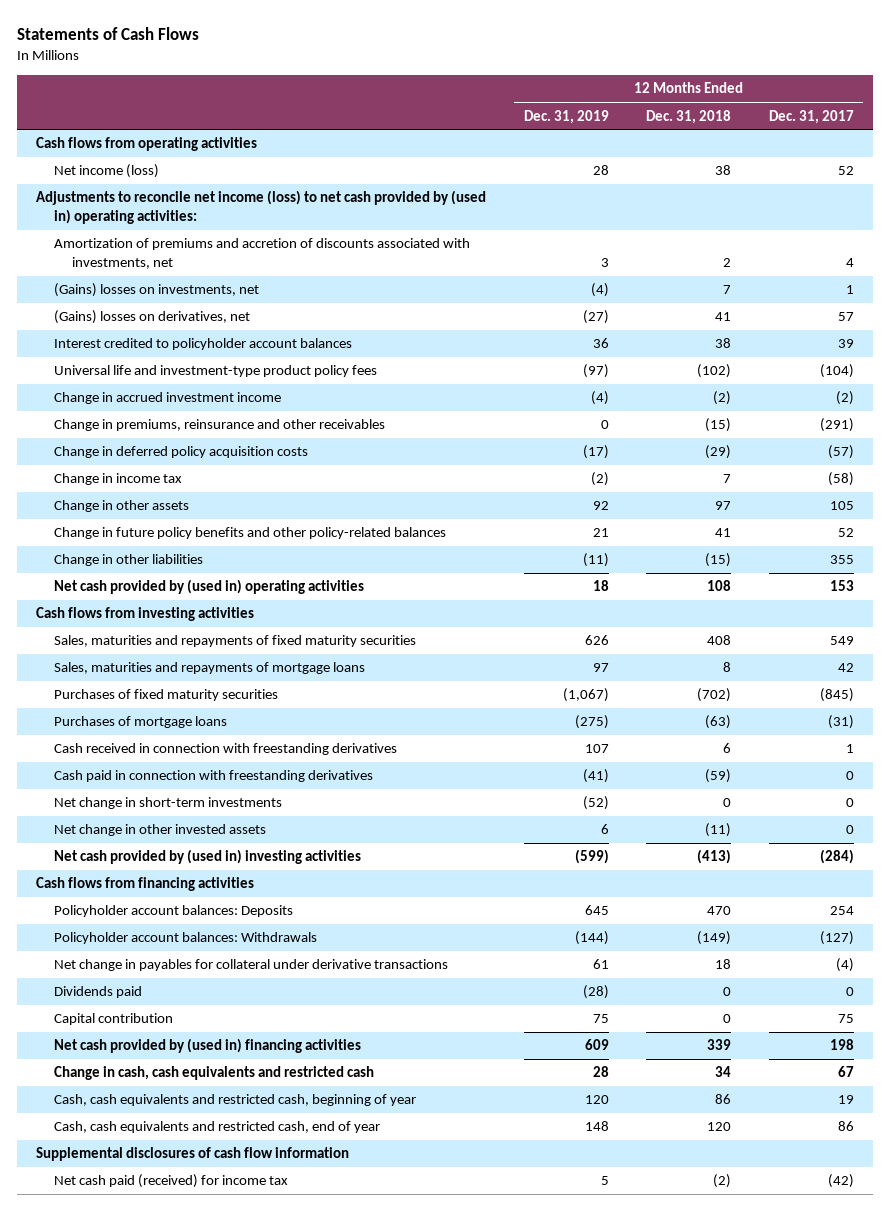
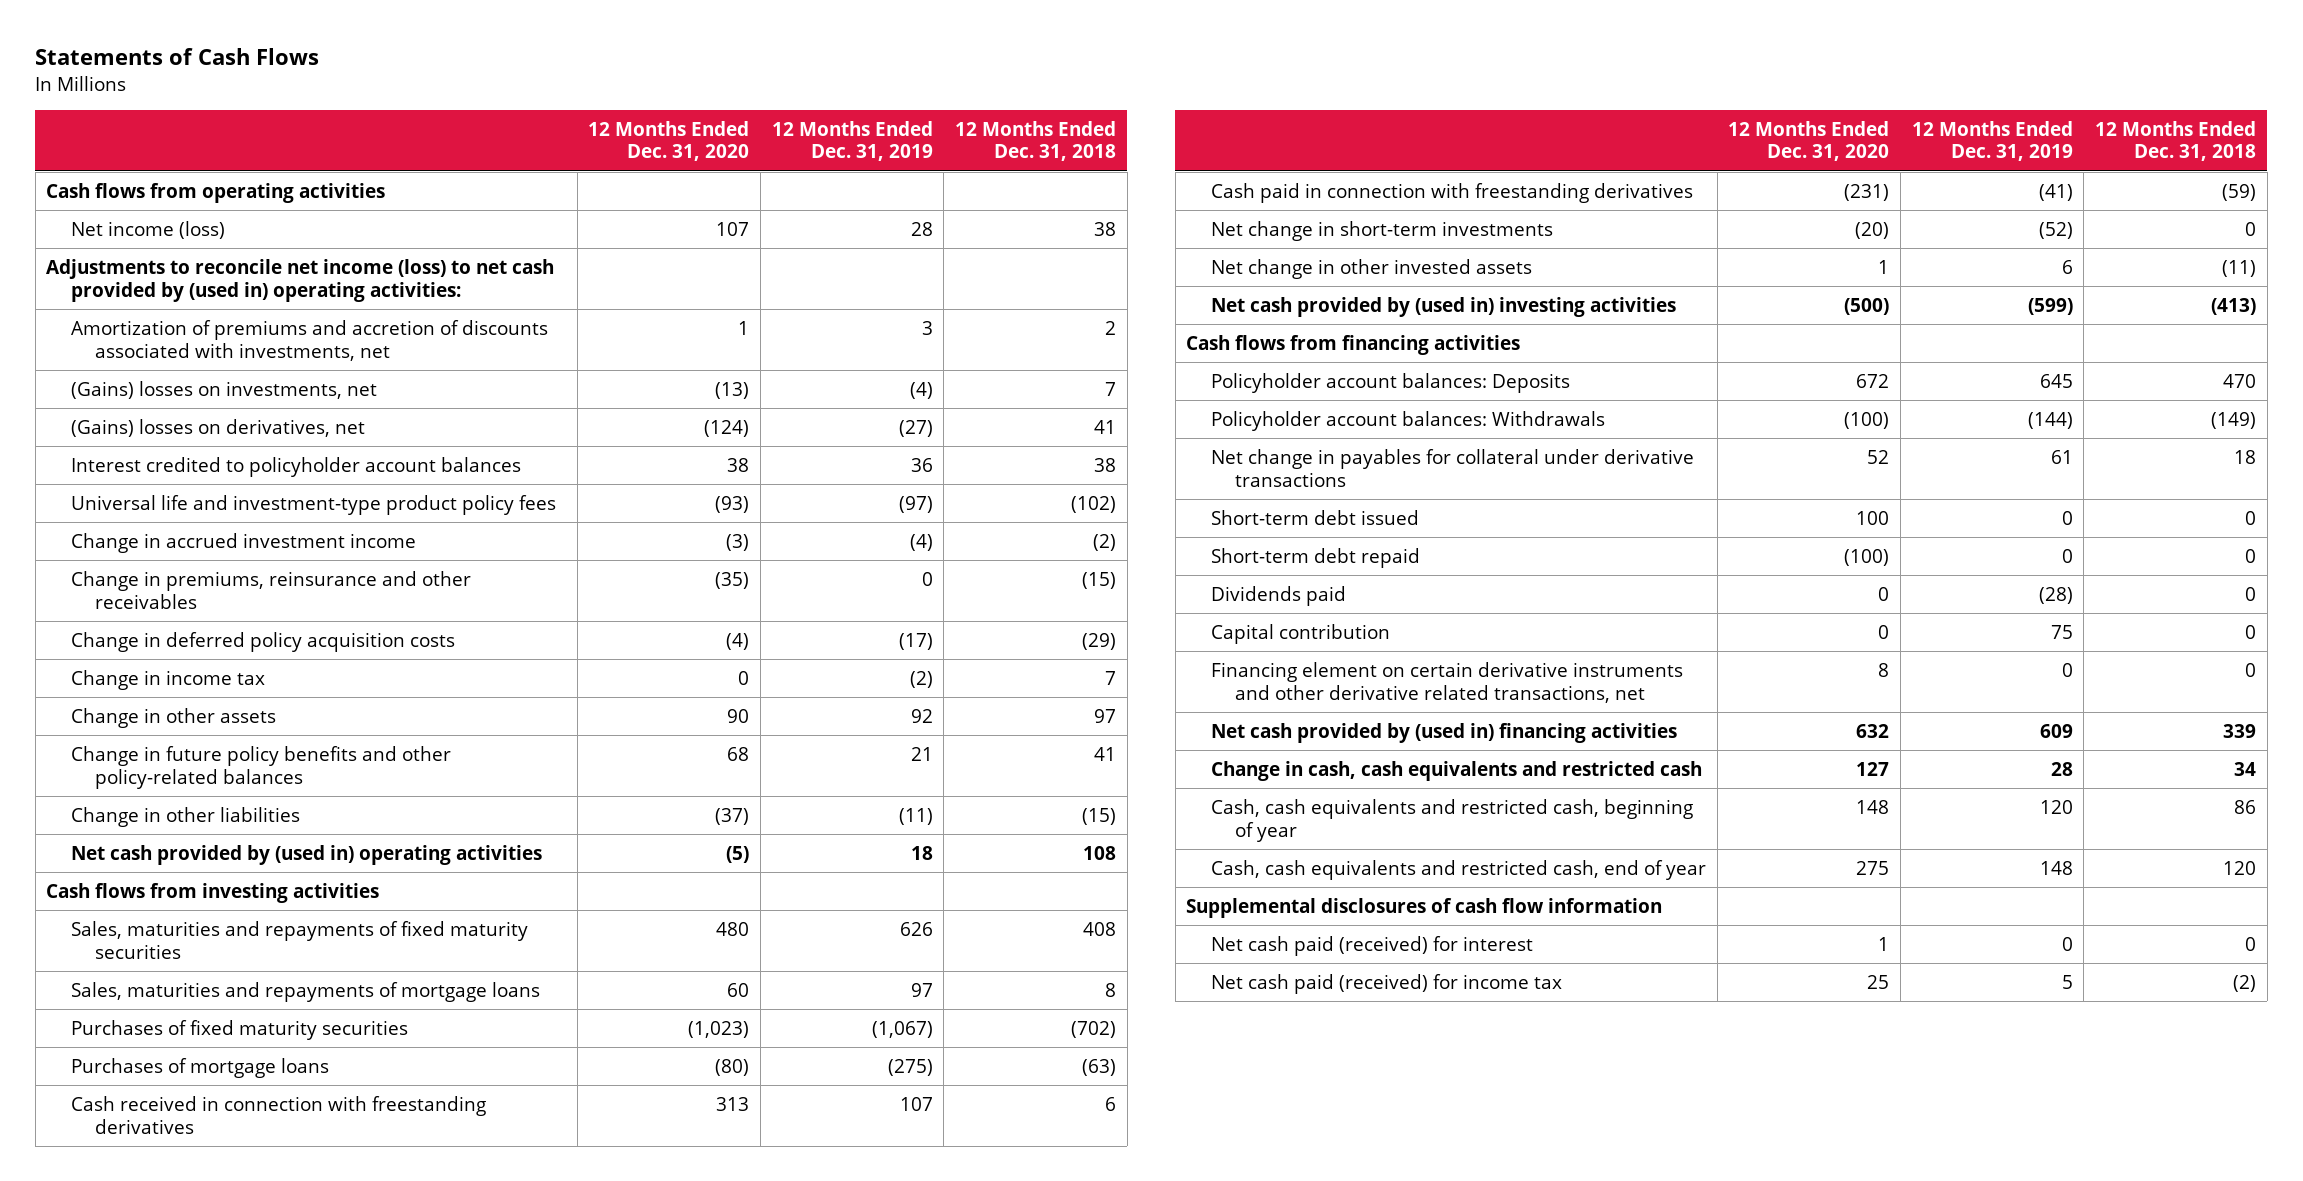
[769,109,855,124] Dec. 31, 2017 -> none
none -> [588,120,750,162] 12 Months Ended Dec. 31, 2020
none -> [1210,509,1419,525] Short-term debt issued
none -> [1210,547,1420,568] Short-term debt repaid
none -> [1210,661,1683,703] Financing element on certain derivative instruments and other derivative related transactions, net
none -> [1210,935,1533,956] Net cash paid (received) for interest

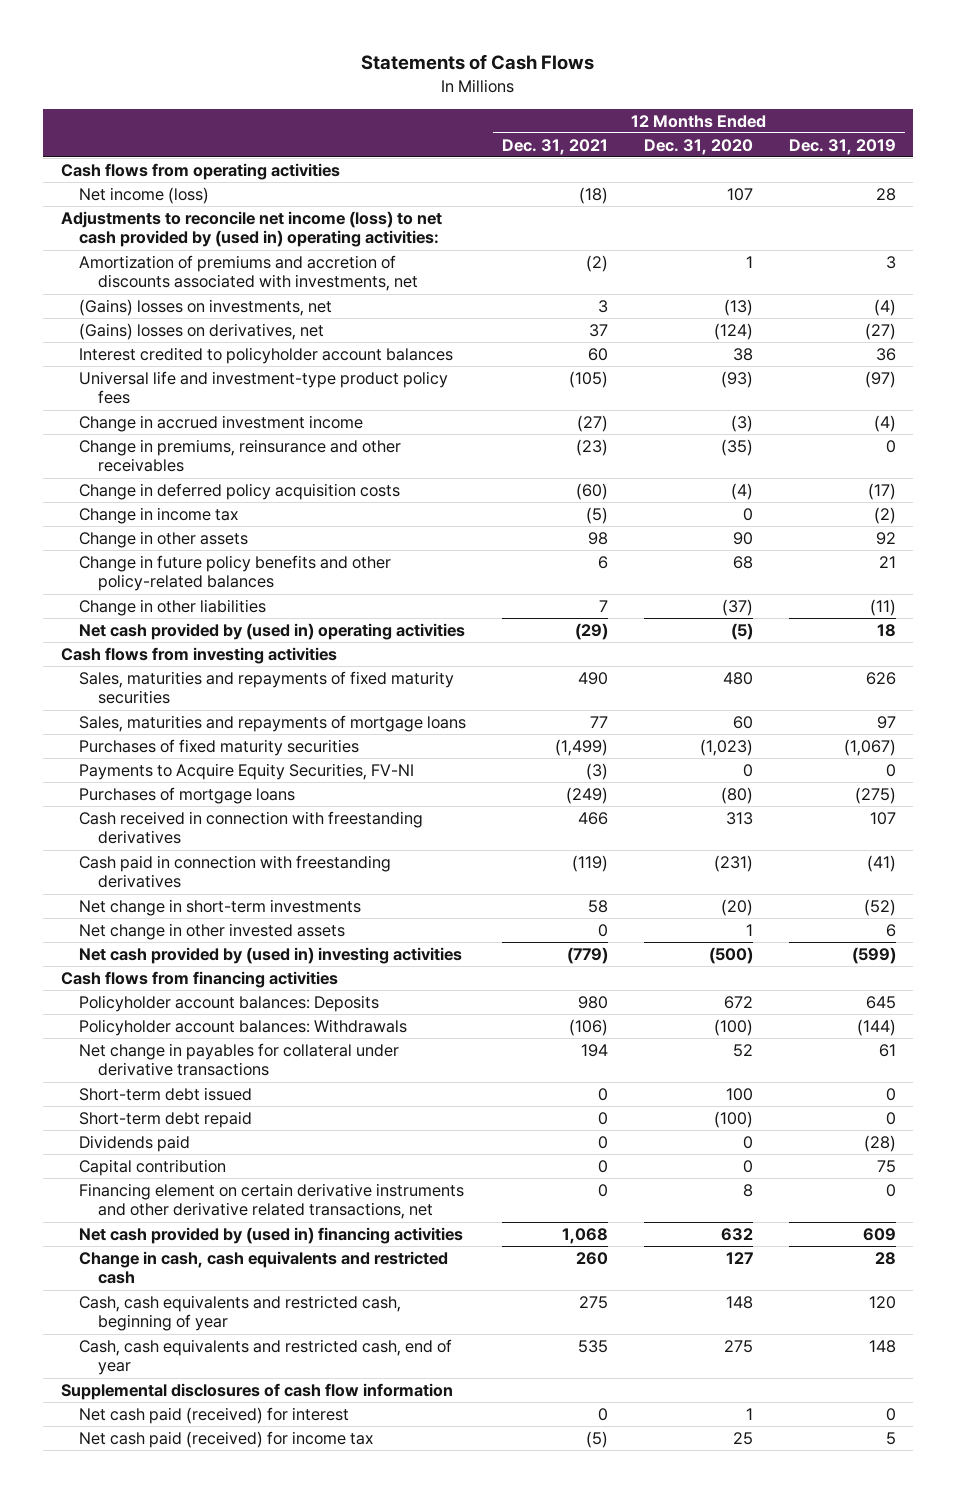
[955,120,1117,162] 12 Months Ended Dec. 31, 2018 -> none
none -> [502,138,609,155] Dec. 31, 2021
none -> [79,762,415,780] Payments to Acquire Equity Securities, FV-NI

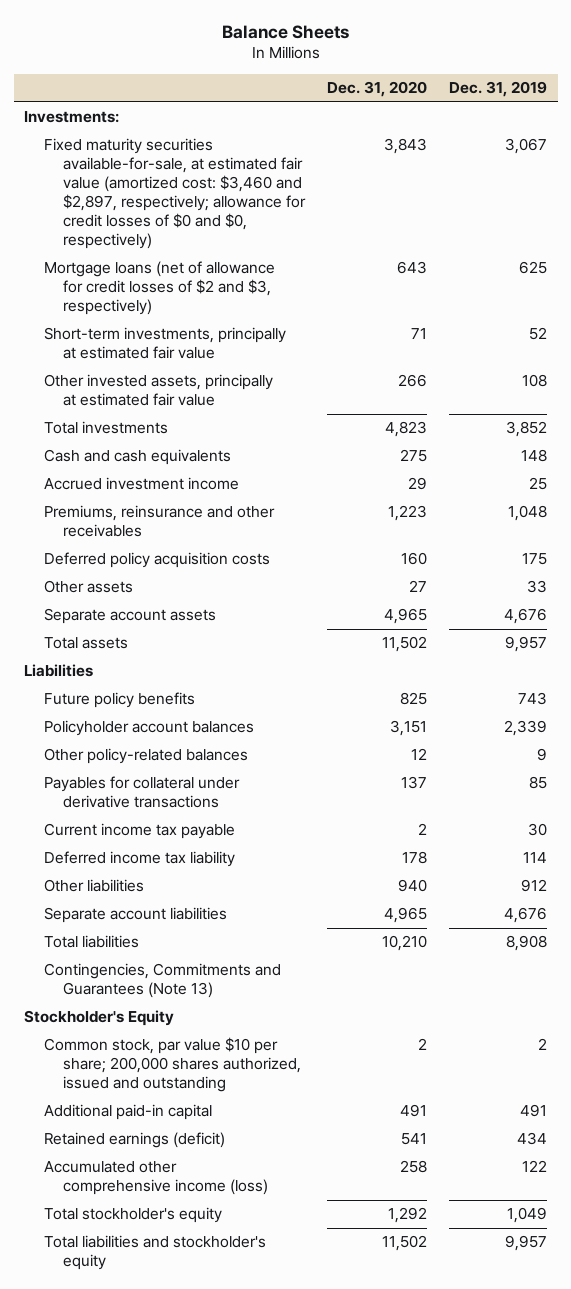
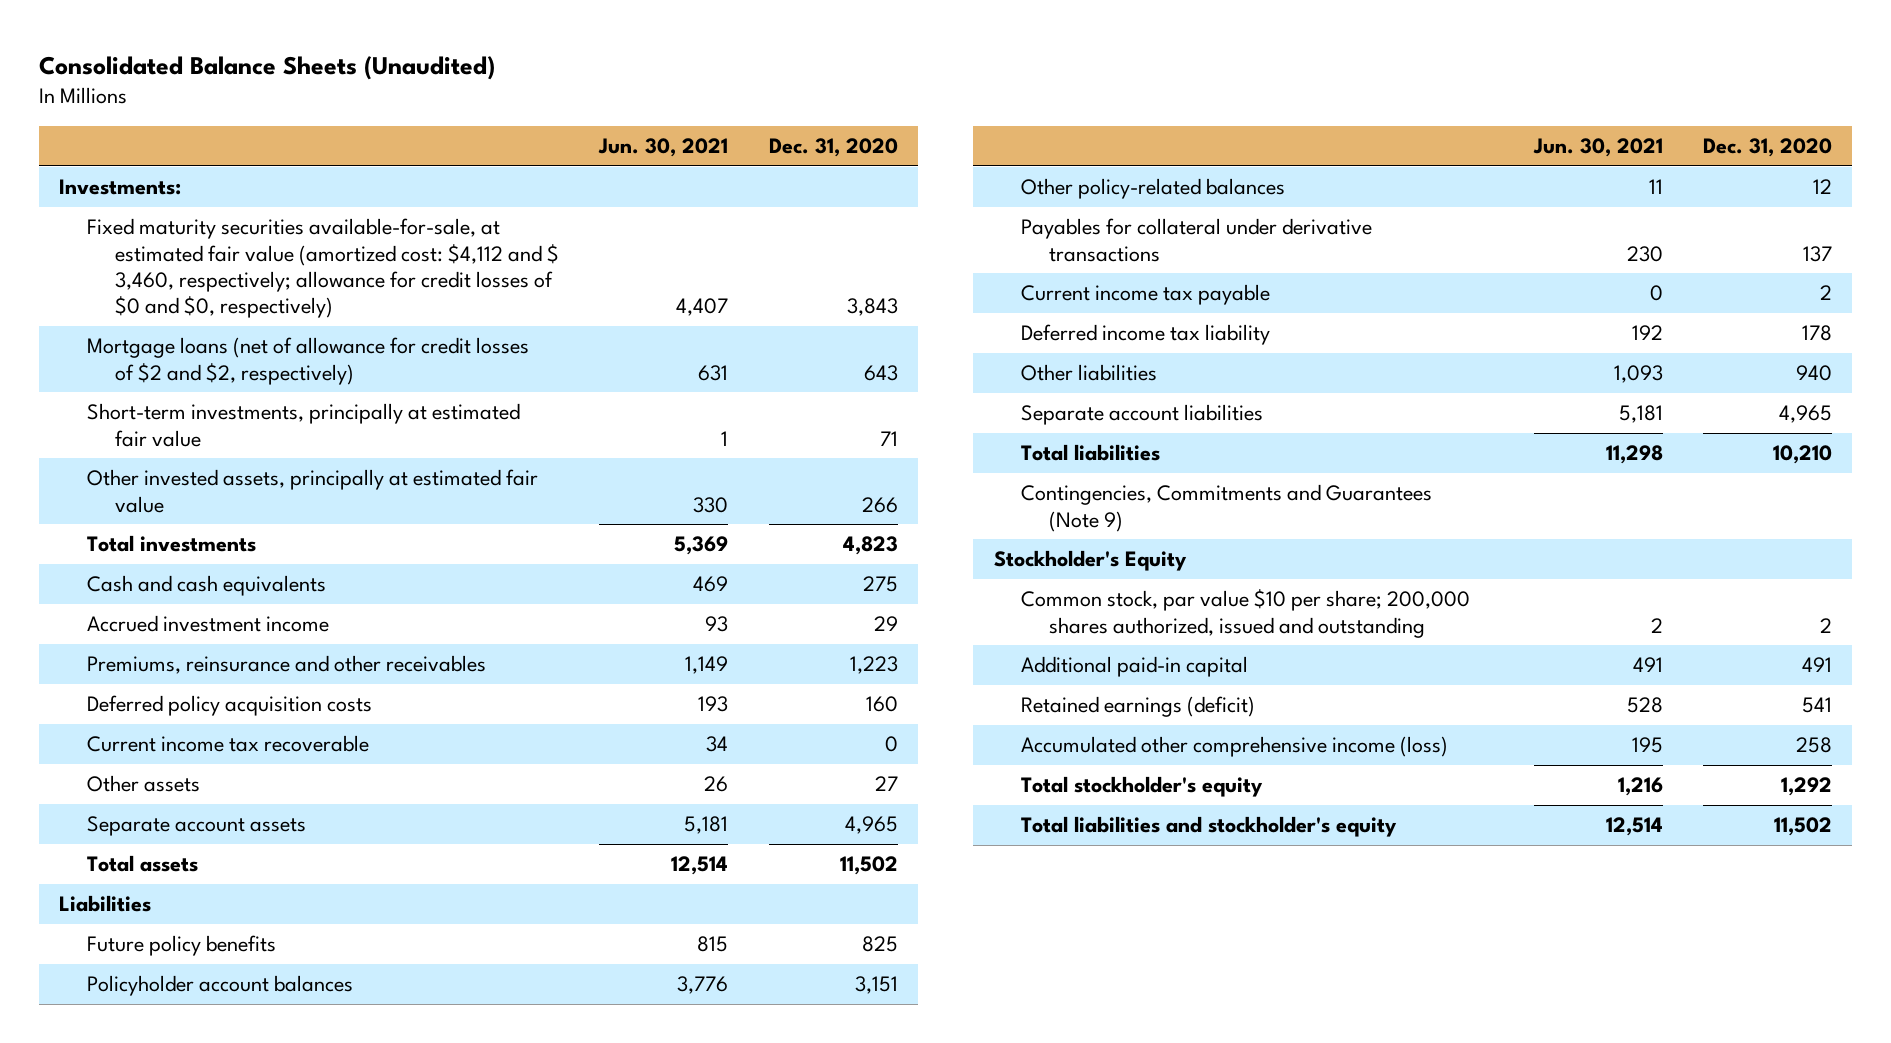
[221,24,349,39] Balance Sheets -> [39,55,496,80] Consolidated Balance Sheets (Unaudited)
[448,81,547,98] Dec. 31, 2019 -> none
none -> [598,138,729,158] Jun. 30, 2021
[43,138,307,250] Fixed maturity securities available-for-sale, at estimated fair value (amortized cost: $3,460 and $2,897, respectively; allowance for credit losses of $0 and $0, respectively) -> [87,218,560,318] Fixed maturity securities available-for-sale, at estimated fair value (amortized cost: $4,112 and $ 3,460, respectively; allowance for credit losses of $0 and $0, respectively)
[43,261,275,316] Mortgage loans (net of allowance for credit losses of $2 and $3, respectively) -> [87,337,530,385] Mortgage loans (net of allowance for credit losses of $2 and $2, respectively)
none -> [87,735,370,753] Current income tax recoverable
[43,963,281,999] Contingencies, Commitments and Guarantees (Note 13) -> [1021,484,1433,532] Contingencies, Commitments and Guarantees (Note 9)

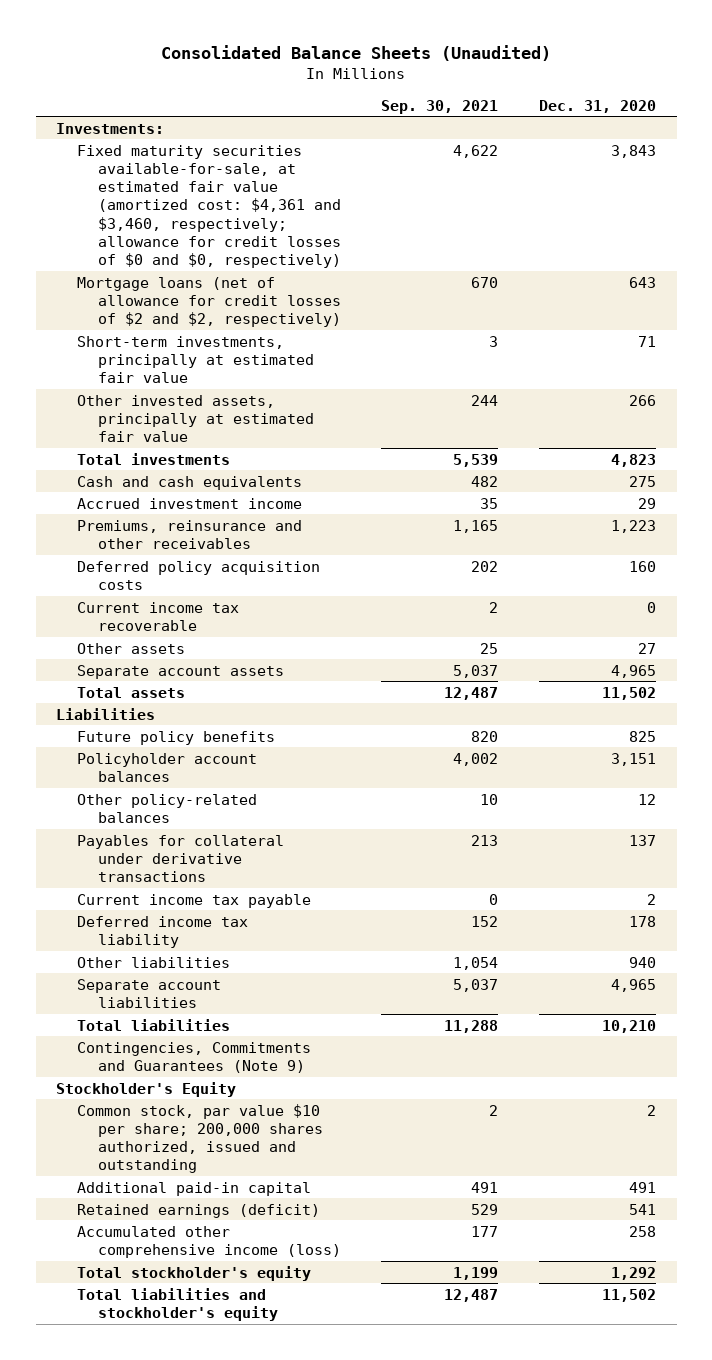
[598,138,729,158] Jun. 30, 2021 -> none
none -> [381,99,499,114] Sep. 30, 2021
[87,218,560,318] Fixed maturity securities available-for-sale, at estimated fair value (amortized cost: $4,112 and $ 3,460, respectively; allowance for credit losses of $0 and $0, respectively) -> [76,144,341,269] Fixed maturity securities available-for-sale, at estimated fair value (amortized cost: $4,361 and $3,460, respectively; allowance for credit losses of $0 and $0, respectively)

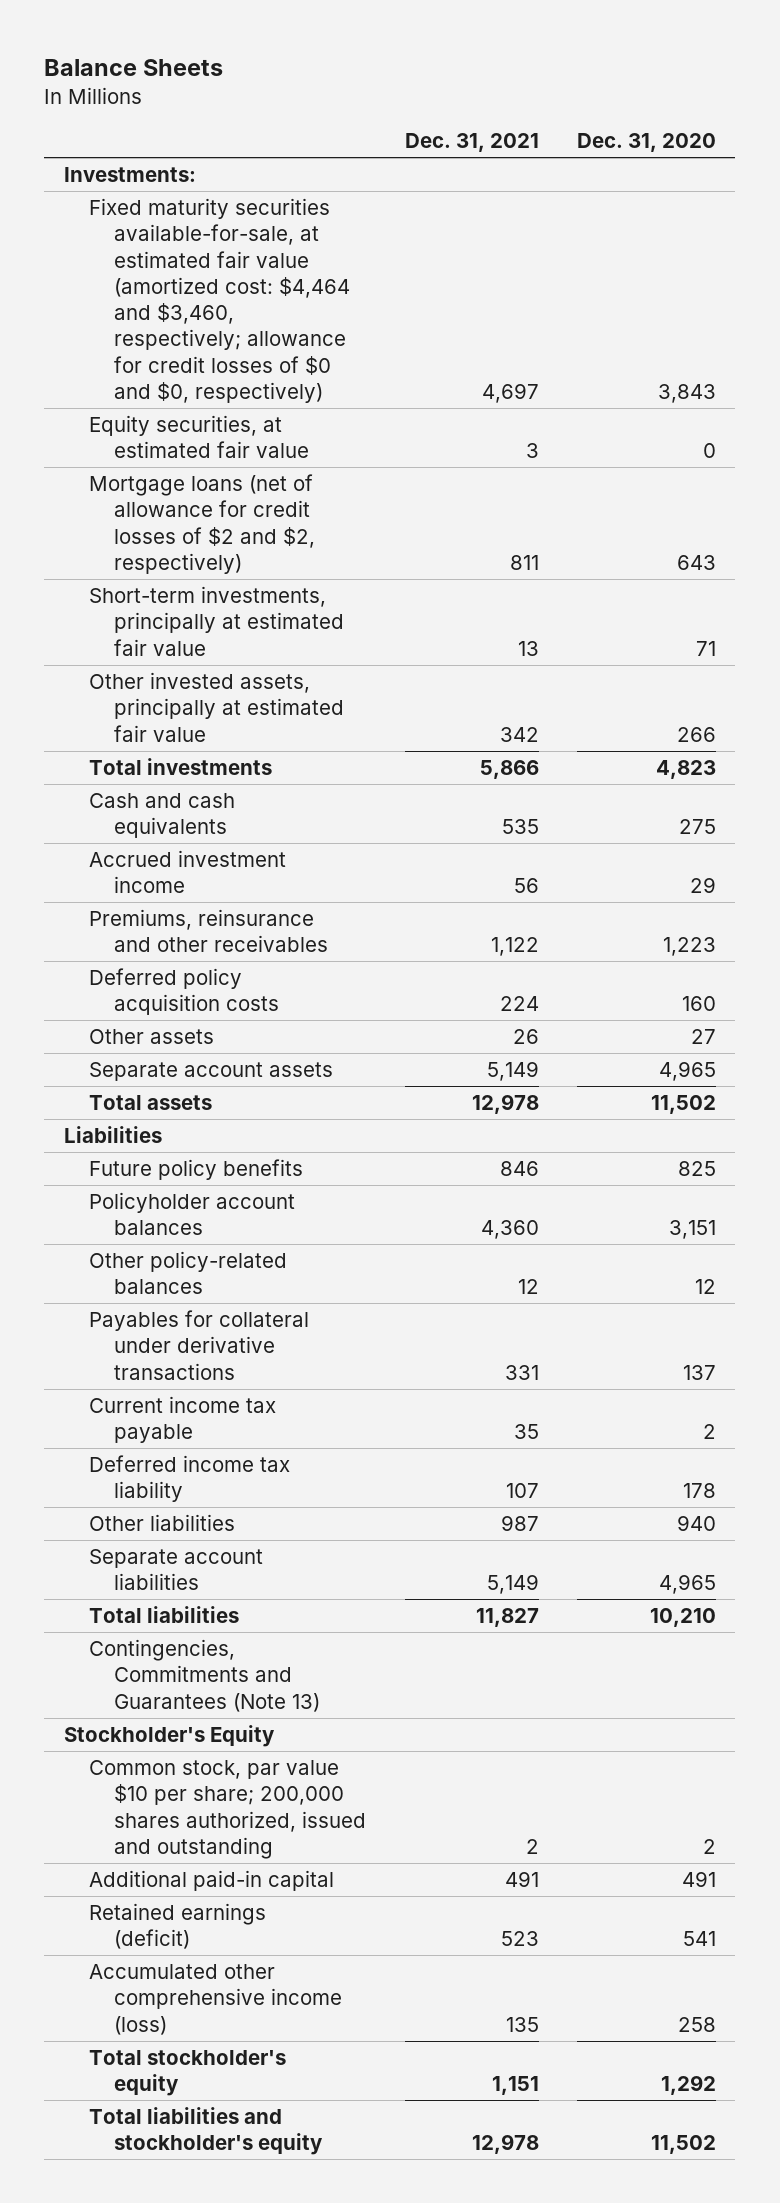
[161,44,552,61] Consolidated Balance Sheets (Unaudited) -> [44,59,224,77] Balance Sheets
[381,99,499,114] Sep. 30, 2021 -> none
none -> [404,133,539,153] Dec. 31, 2021
[76,144,341,269] Fixed maturity securities available-for-sale, at estimated fair value (amortized cost: $4,361 and $3,460, respectively; allowance for credit losses of $0 and $0, respectively) -> [88,198,350,403] Fixed maturity securities available-for-sale, at estimated fair value (amortized cost: $4,464 and $3,460, respectively; allowance for credit losses of $0 and $0, respectively)
none -> [88,415,309,459] Equity securities, at estimated fair value
[76,601,239,631] Current income tax recoverable -> none
[76,1041,311,1073] Contingencies, Commitments and Guarantees (Note 9) -> [88,1639,320,1712] Contingencies, Commitments and Guarantees (Note 13)

